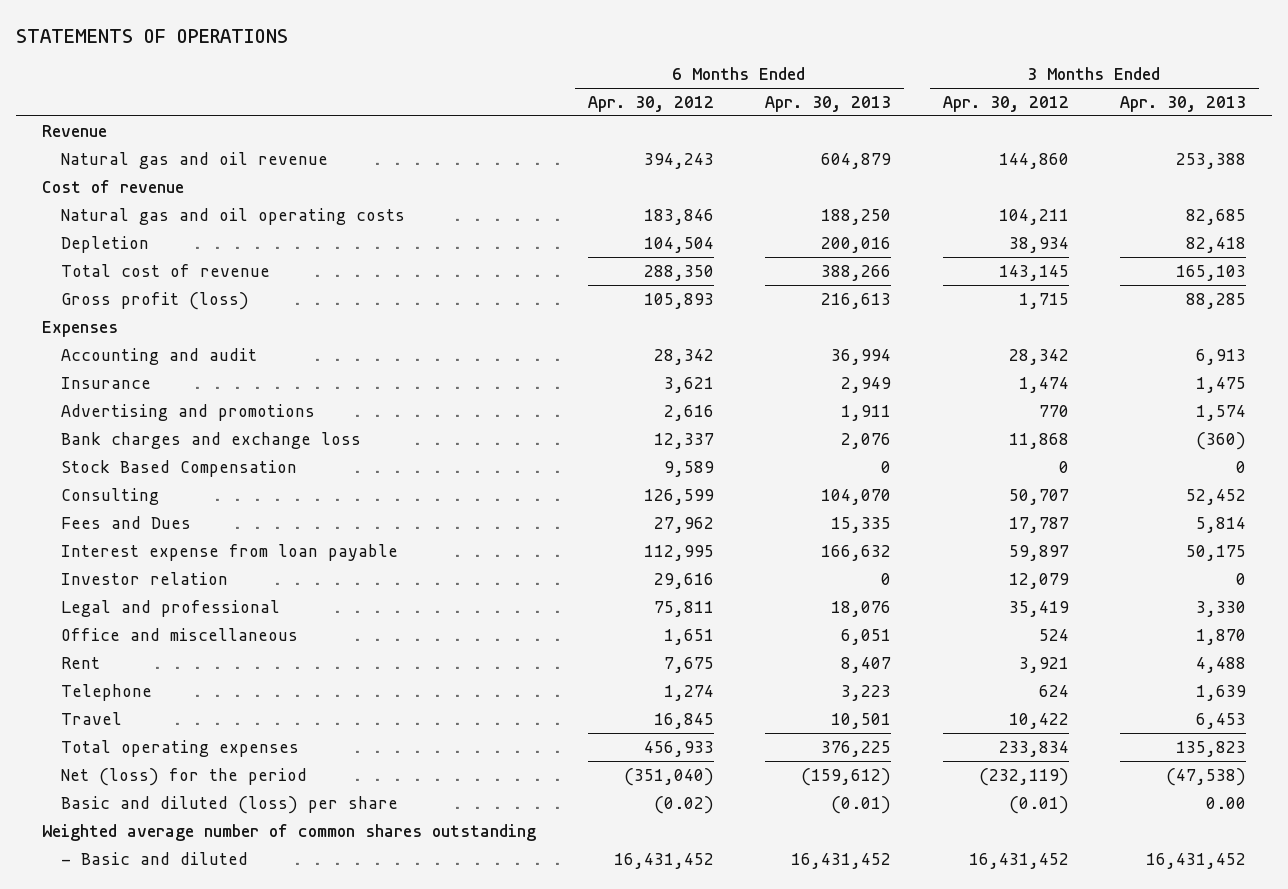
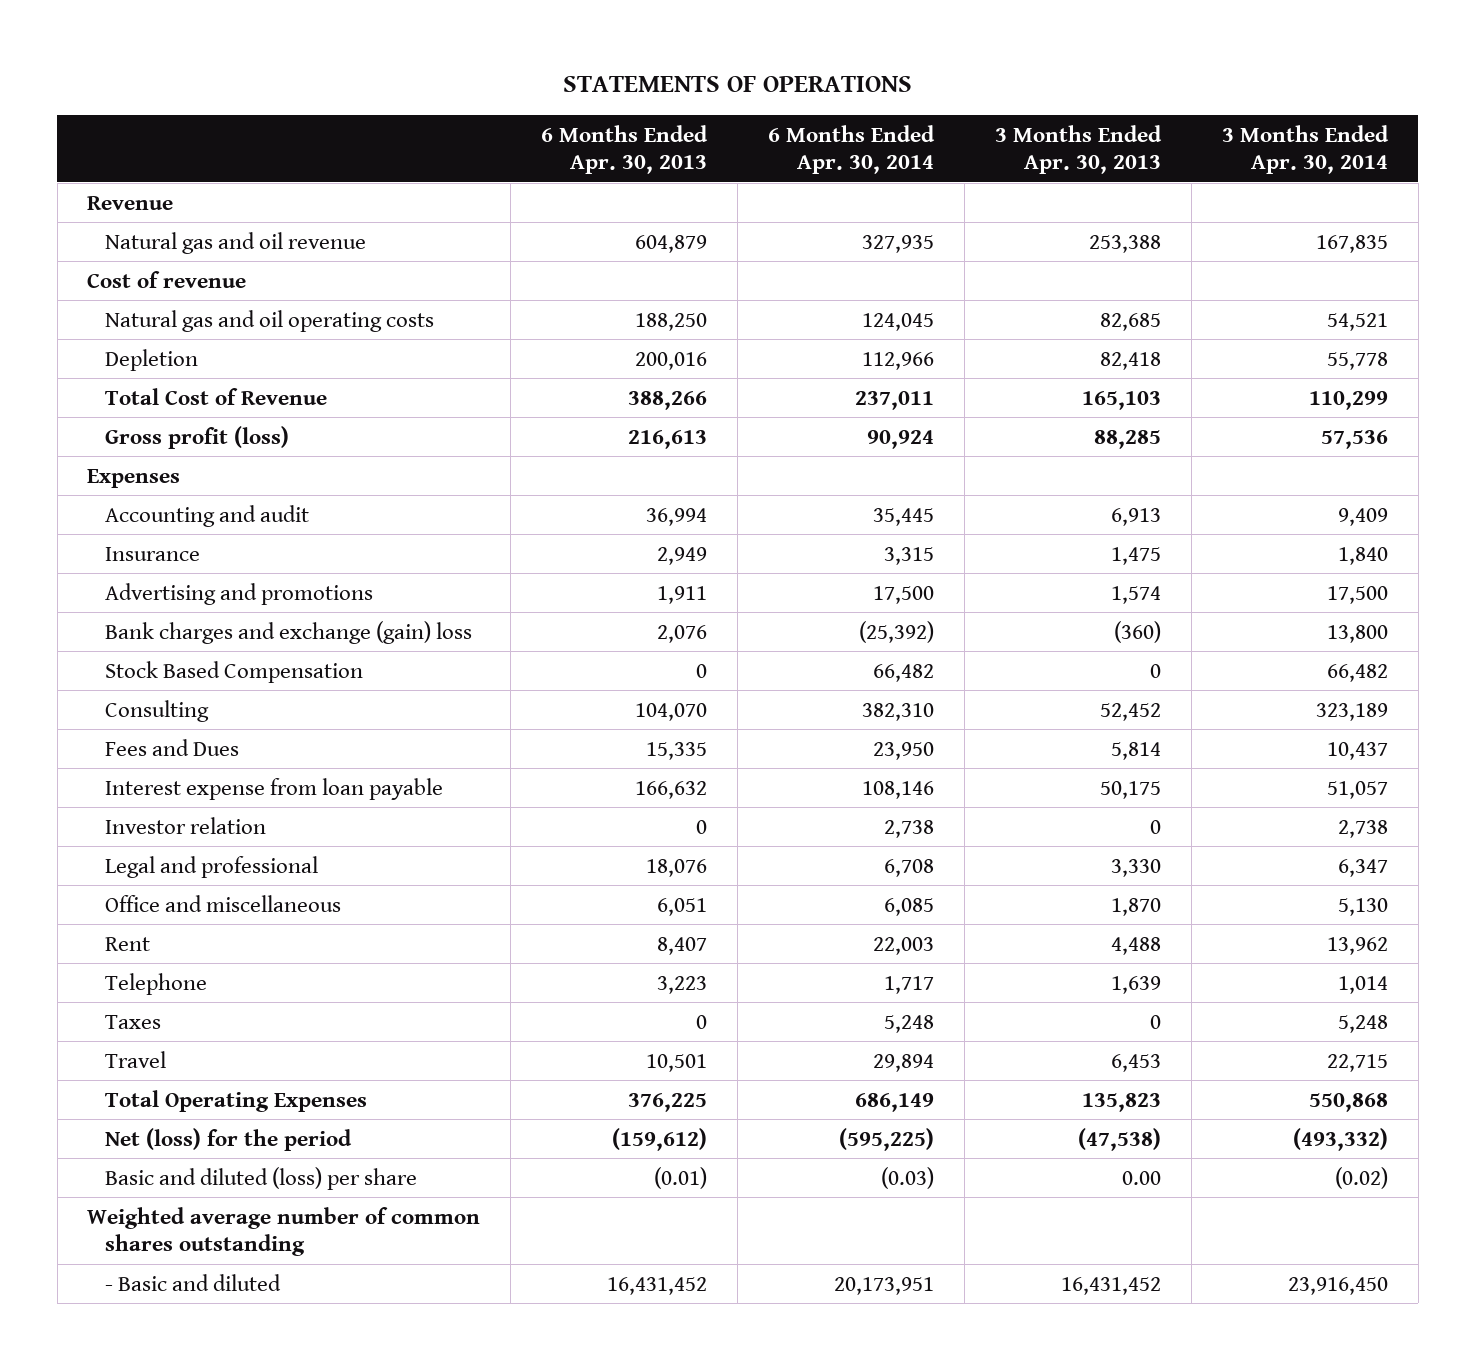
[587,95,714,112] Apr. 30, 2012 -> none
[942,95,1069,112] Apr. 30, 2012 -> none
none -> [768,125,936,175] 6 Months Ended Apr. 30, 2014
none -> [1221,125,1389,175] 3 Months Ended Apr. 30, 2014
[61,263,271,277] Total cost of revenue -> [104,387,327,405] Total Cost of Revenue
[61,431,362,449] Bank charges and exchange loss -> [104,620,472,644] Bank charges and exchange (gain) loss
none -> [104,1014,161,1029] Taxes
[61,739,300,757] Total operating expenses -> [104,1089,367,1112] Total Operating Expenses

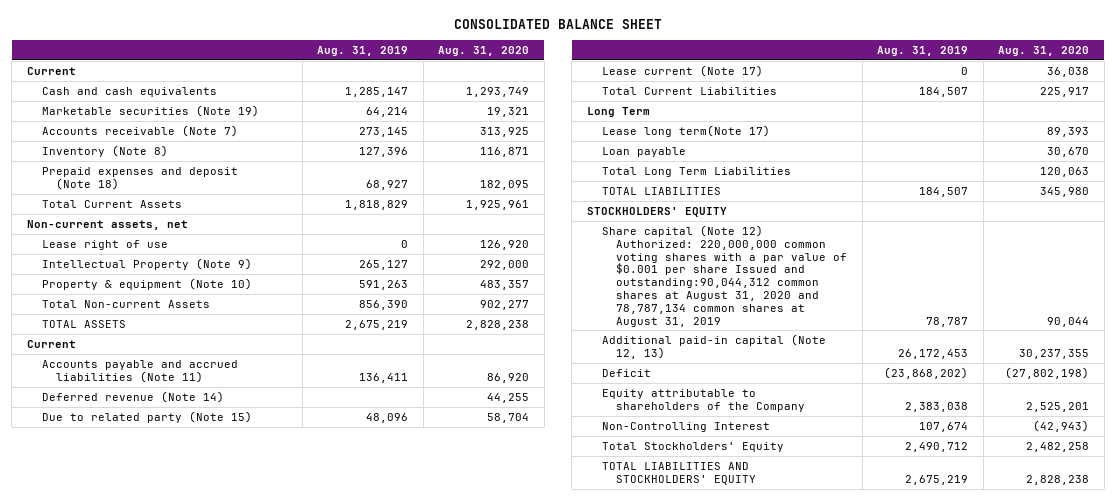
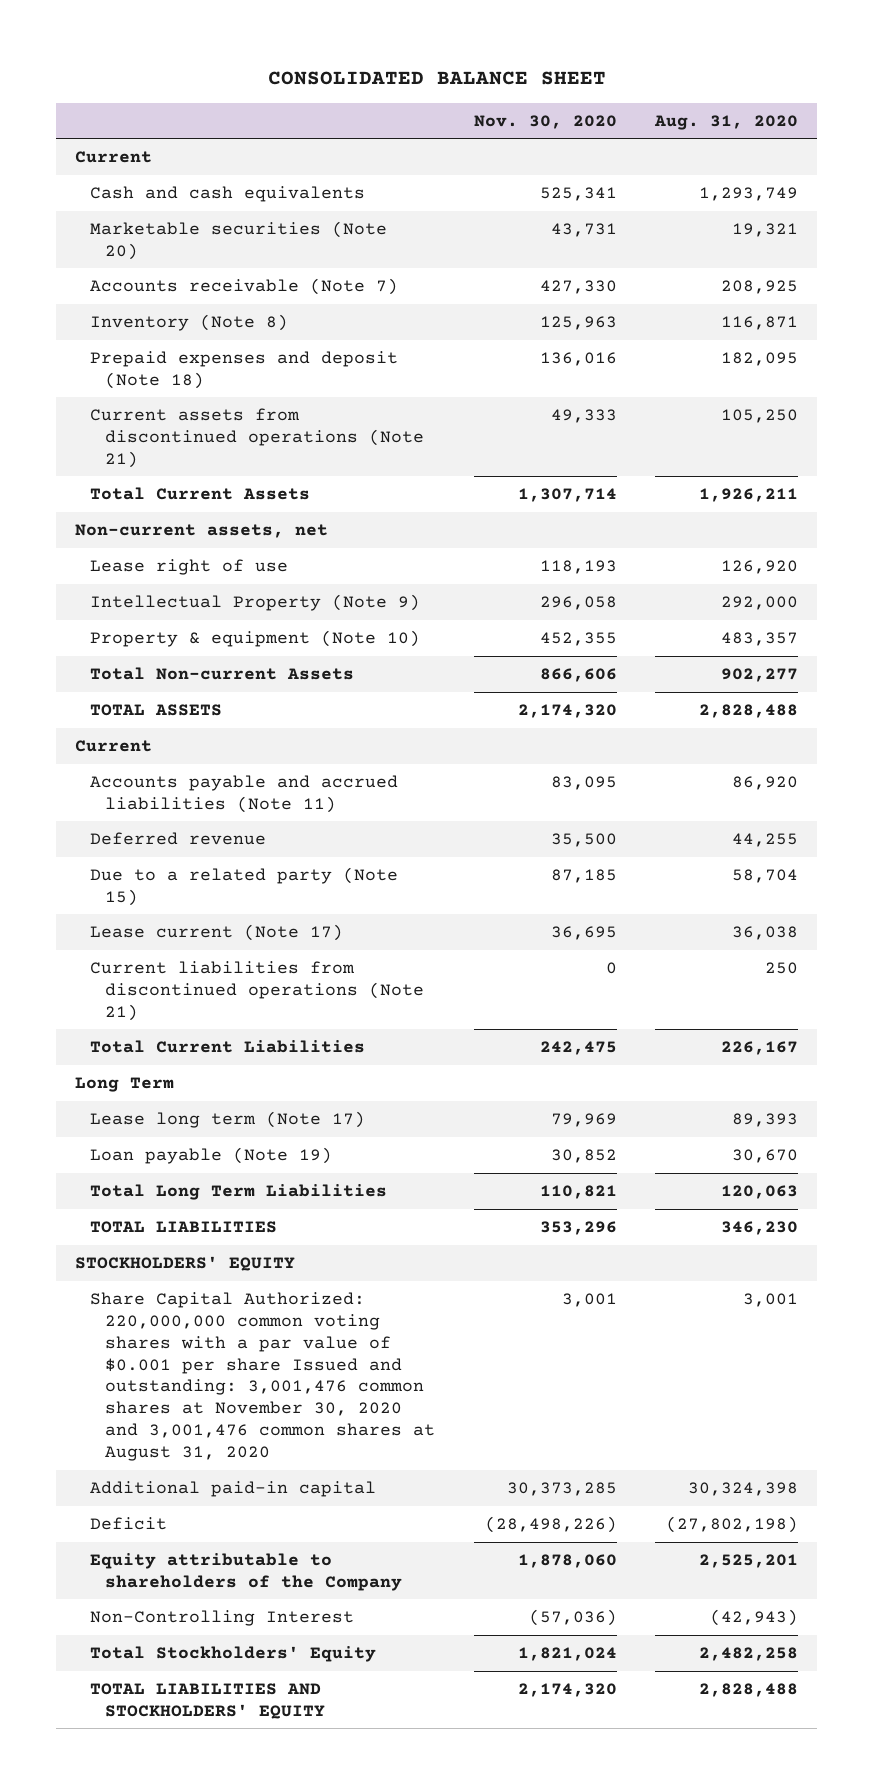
[317,45,409,56] Aug. 31, 2019 -> none
none -> [473,114,617,129] Nov. 30, 2020
[41,104,259,117] Marketable securities (Note 19) -> [90,221,388,260] Marketable securities (Note 20)
[480,126,530,137] 313,925 -> [720,280,798,295] 208,925
none -> [90,408,425,468] Current assets from discontinued operations (Note 21)
[466,199,530,210] 1,925,961 -> [698,488,798,503] 1,926,211
[466,319,530,330] 2,828,238 -> [698,704,798,719] 2,828,488
[41,390,224,403] Deferred revenue (Note 14) -> [90,832,267,846] Deferred revenue
[41,410,252,423] Due to related party (Note 15) -> [90,867,399,906] Due to a related party (Note 15)
none -> [90,961,425,1021] Current liabilities from discontinued operations (Note 21)
[1040,86,1090,97] 225,917 -> [720,1041,798,1056] 226,167
[601,124,770,137] Lease long term(Note 17) -> [90,1111,366,1129] Lease long term (Note 17)
[601,146,686,157] Loan payable -> [90,1147,333,1165] Loan payable (Note 19)
[1040,186,1090,197] 345,980 -> [720,1221,798,1236] 346,230
[601,224,848,327] Share capital (Note 12) Authorized: 220,000,000 common voting shares with a par value of $0.001 per share Issued and outstanding:90,044,312 common shares at August 31, 2020 and 78,787,134 common shares at August 31, 2019 -> [90,1292,436,1462] Share Capital Authorized: 220,000,000 common voting shares with a par value of $0.001 per share Issued and outstanding: 3,001,476 common shares at November 30, 2020 and 3,001,476 common shares at August 31, 2020
[1047,316,1090,327] 90,044 -> [742,1293,798,1308] 3,001
[601,333,826,359] Additional paid-in capital (Note 12, 13) -> [90,1481,377,1498] Additional paid-in capital
[1019,348,1090,359] 30,237,355 -> [687,1482,798,1497] 30,324,398
[1026,474,1090,485] 2,828,238 -> [698,1683,798,1698] 2,828,488

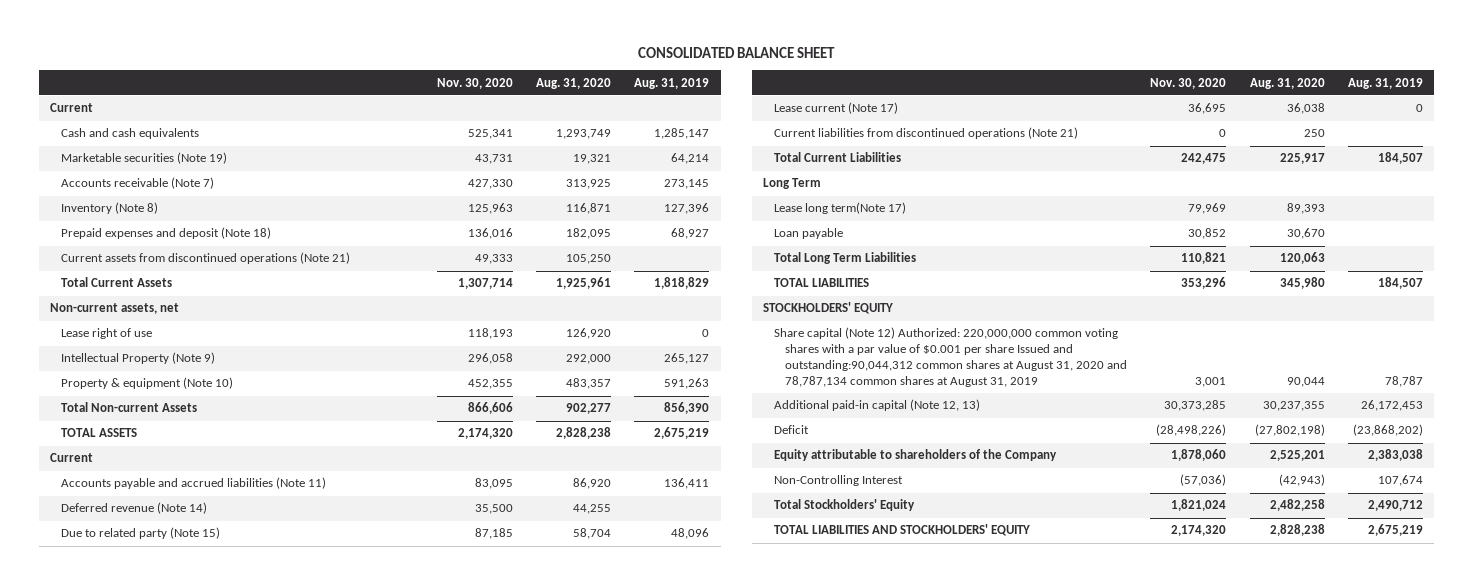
none -> [634,77,710,89] Aug. 31, 2019
[90,221,388,260] Marketable securities (Note 20) -> [61,152,228,165] Marketable securities (Note 19)
[720,280,798,295] 208,925 -> [566,179,612,190] 313,925
[698,488,798,503] 1,926,211 -> [556,277,612,290] 1,925,961
[698,704,798,719] 2,828,488 -> [556,427,612,440] 2,828,238
[90,832,267,846] Deferred revenue -> [61,502,208,515] Deferred revenue (Note 14)
[90,867,399,906] Due to a related party (Note 15) -> [61,527,221,540] Due to related party (Note 15)
[720,1041,798,1056] 226,167 -> [1279,153,1325,165] 225,917
[90,1111,366,1129] Lease long term (Note 17) -> [774,202,907,215] Lease long term(Note 17)
[90,1147,333,1165] Loan payable (Note 19) -> [774,228,844,240] Loan payable
[720,1221,798,1236] 346,230 -> [1279,277,1325,290] 345,980
[90,1292,436,1462] Share Capital Authorized: 220,000,000 common voting shares with a par value of $0.001 per share Issued and outstanding: 3,001,476 common shares at November 30, 2020 and 3,001,476 common shares at August 31, 2020 -> [774,327,1128,387] Share capital (Note 12) Authorized: 220,000,000 common voting shares with a par value of $0.001 per share Issued and outstanding:90,044,312 common shares at August 31, 2020 and 78,787,134 common shares at August 31, 2019
[742,1293,798,1308] 3,001 -> [1286,376,1325,387] 90,044
[90,1481,377,1498] Additional paid-in capital -> [774,399,981,412] Additional paid-in capital (Note 12, 13)
[687,1482,798,1497] 30,324,398 -> [1262,401,1325,412] 30,237,355
[698,1683,798,1698] 2,828,488 -> [1269,524,1325,537] 2,828,238

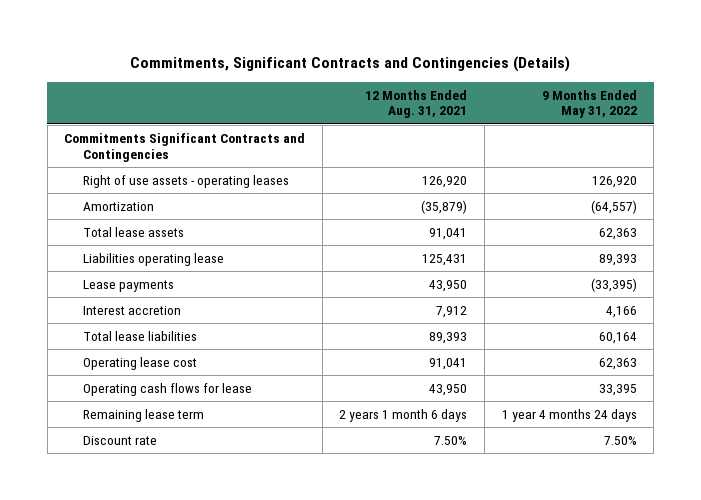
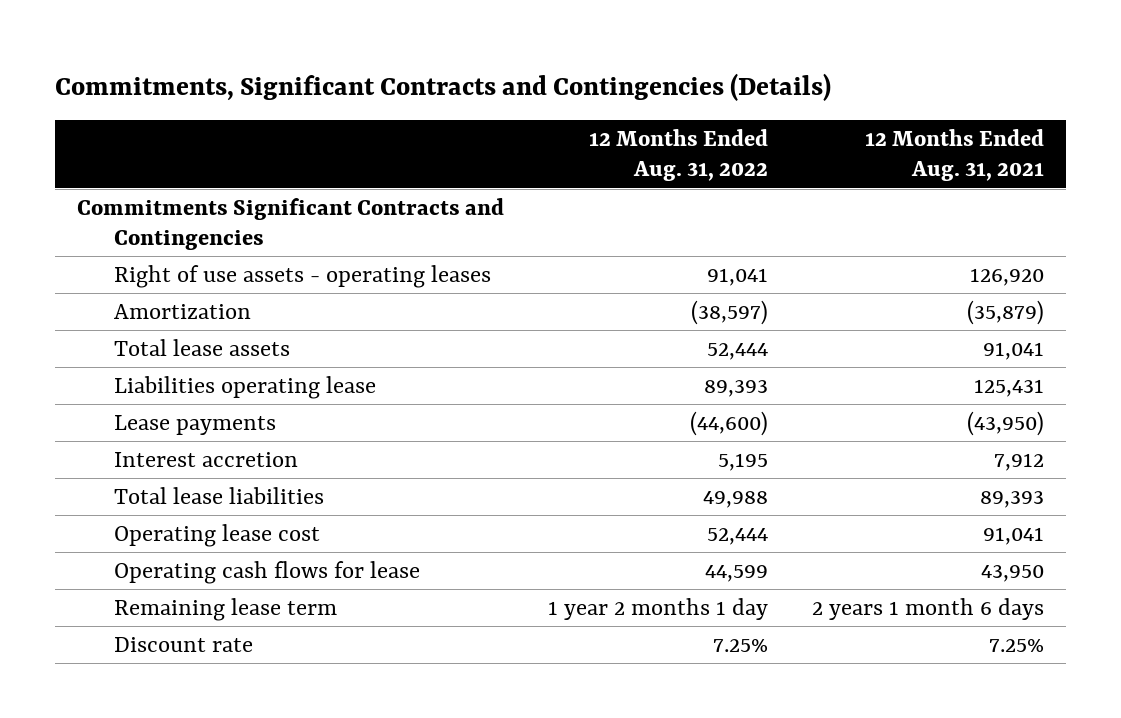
[541,89,637,119] 9 Months Ended May 31, 2022 -> none
none -> [588,129,768,182] 12 Months Ended Aug. 31, 2022
[429,279,468,292] 43,950 -> [966,410,1044,436] (43,950)
[434,435,468,445] 7.50% -> [988,638,1044,652] 7.25%

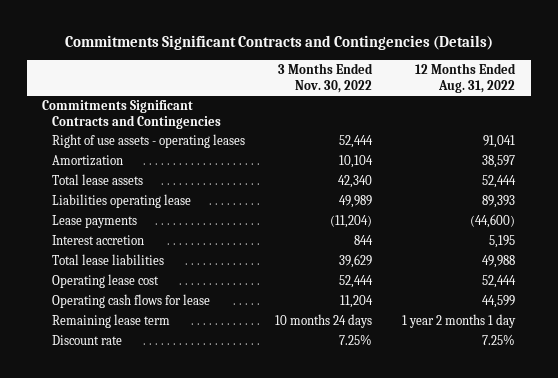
[55,72,832,101] Commitments, Significant Contracts and Contingencies (Details) -> [64,35,493,51] Commitments Significant Contracts and Contingencies (Details)
[864,129,1044,182] 12 Months Ended Aug. 31, 2021 -> none
none -> [278,62,374,93] 3 Months Ended Nov. 30, 2022
[690,299,768,325] (38,597) -> [482,155,516,169] 38,597

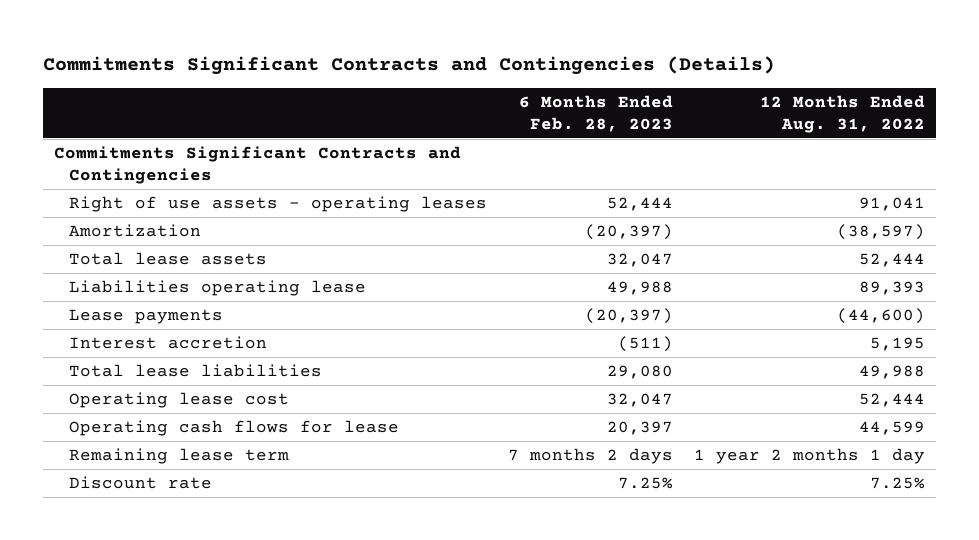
[278,62,374,93] 3 Months Ended Nov. 30, 2022 -> none
none -> [519,94,674,132] 6 Months Ended Feb. 28, 2023
[482,155,516,169] 38,597 -> [837,224,926,241] (38,597)

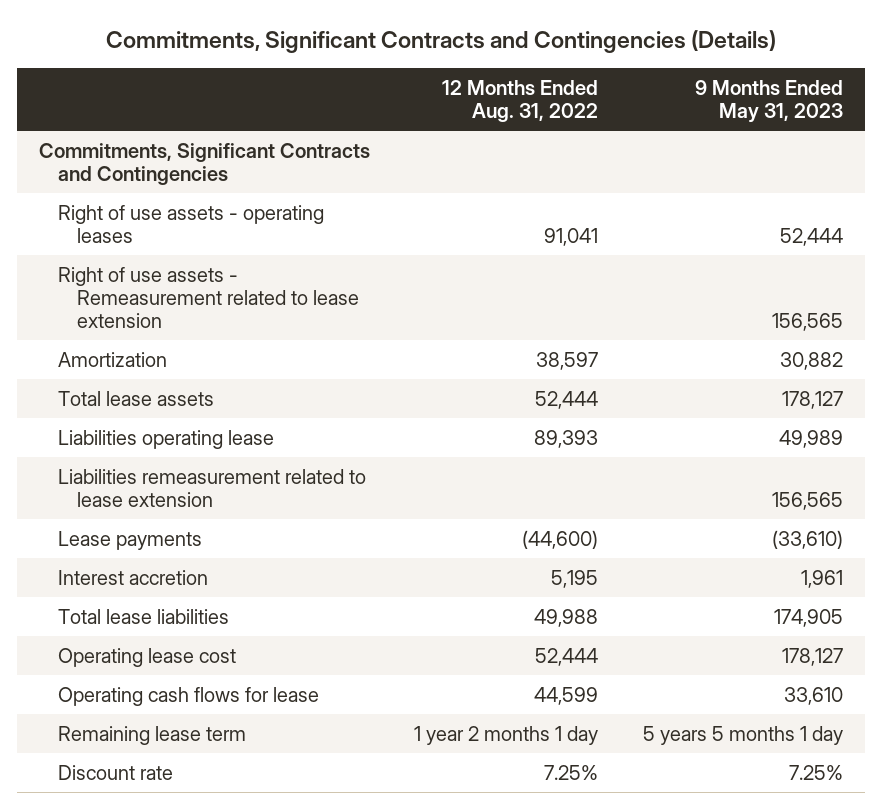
[43,56,776,76] Commitments Significant Contracts and Contingencies (Details) -> [105,30,776,54] Commitments, Significant Contracts and Contingencies (Details)
[519,94,674,132] 6 Months Ended Feb. 28, 2023 -> none
none -> [694,80,843,124] 9 Months Ended May 31, 2023
[53,146,461,185] Commitments Significant Contracts and Contingencies -> [39,142,371,185] Commitments, Significant Contracts and Contingencies
none -> [58,266,360,329] Right of use assets - Remeasurement related to lease extension
[837,224,926,241] (38,597) -> [536,351,599,370] 38,597
none -> [58,468,367,507] Liabilities remeasurement related to lease extension

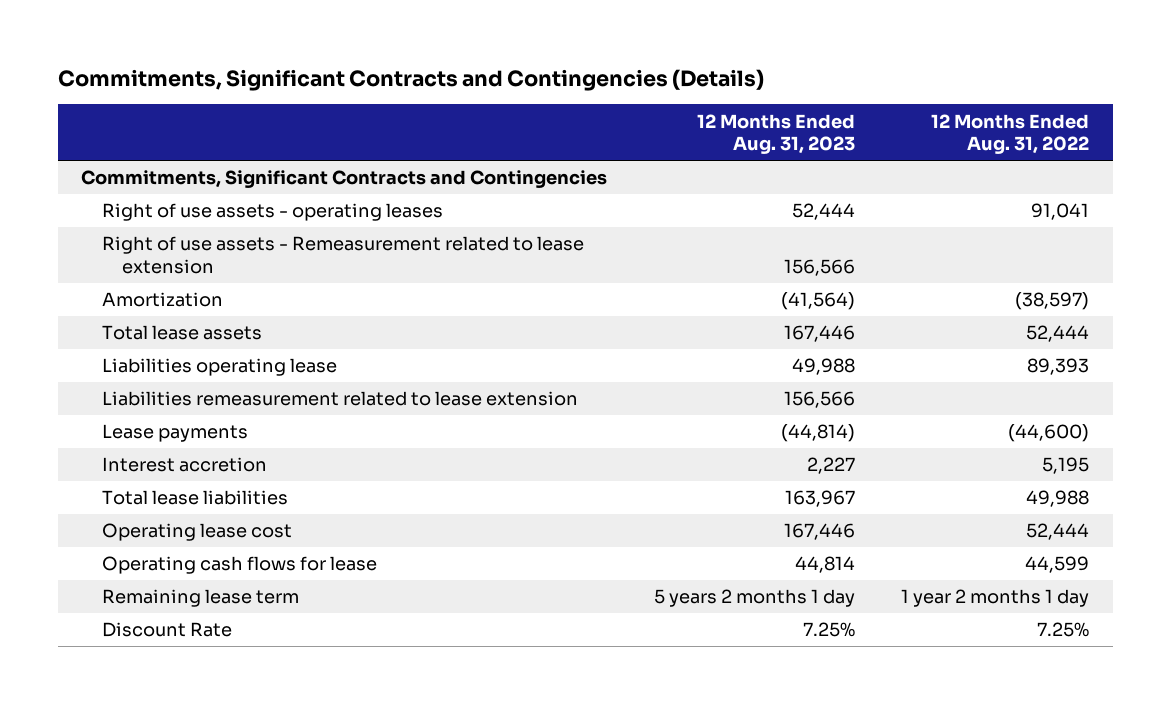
[694,80,843,124] 9 Months Ended May 31, 2023 -> none
none -> [696,113,855,155] 12 Months Ended Aug. 31, 2023
[536,351,599,370] 38,597 -> [1015,292,1090,311] (38,597)
[58,764,174,780] Discount rate -> [101,622,232,638] Discount Rate

